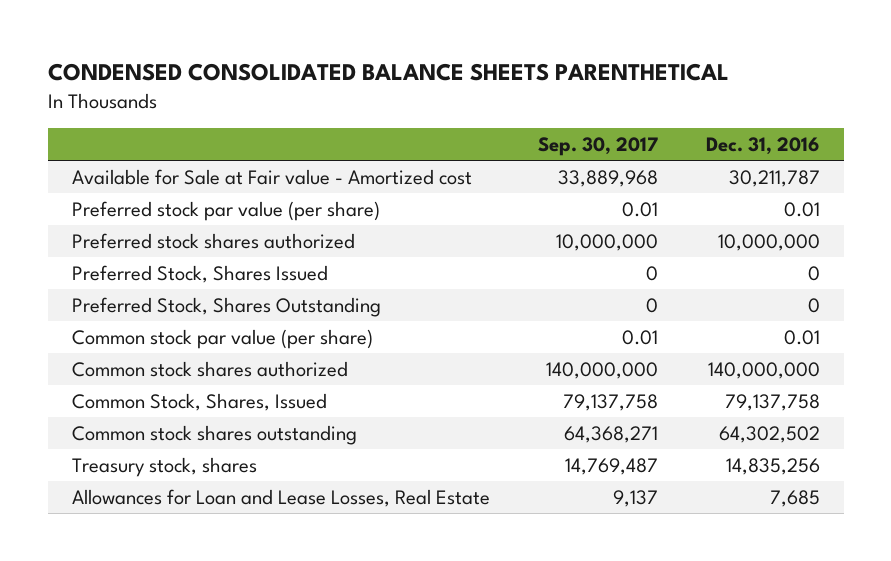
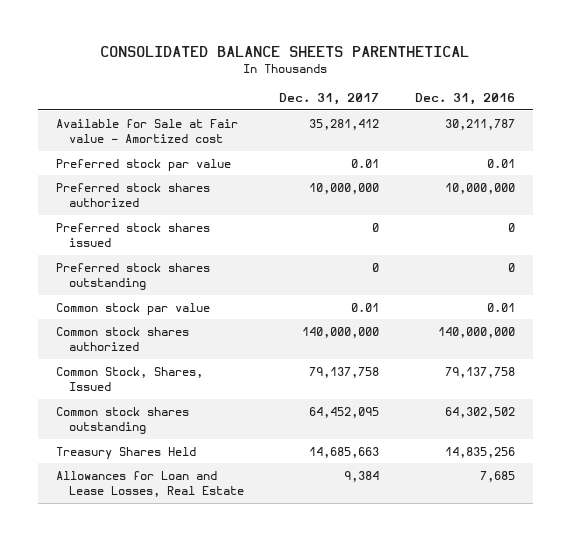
[47,62,729,81] CONDENSED CONSOLIDATED BALANCE SHEETS PARENTHETICAL -> [100,45,470,57] CONSOLIDATED BALANCE SHEETS PARENTHETICAL
[537,137,658,157] Sep. 30, 2017 -> none
none -> [279,93,380,106] Dec. 31, 2017
[71,200,380,221] Preferred stock par value (per share) -> [55,158,231,171] Preferred stock par value
[71,264,328,283] Preferred Stock, Shares Issued -> [55,222,210,248] Preferred stock shares issued
[71,296,381,317] Preferred Stock, Shares Outstanding -> [55,262,210,291] Preferred stock shares outstanding
[71,328,373,349] Common stock par value (per share) -> [55,302,210,315] Common stock par value
[71,456,257,477] Treasury stock, shares -> [55,446,196,459] Treasury Shares Held

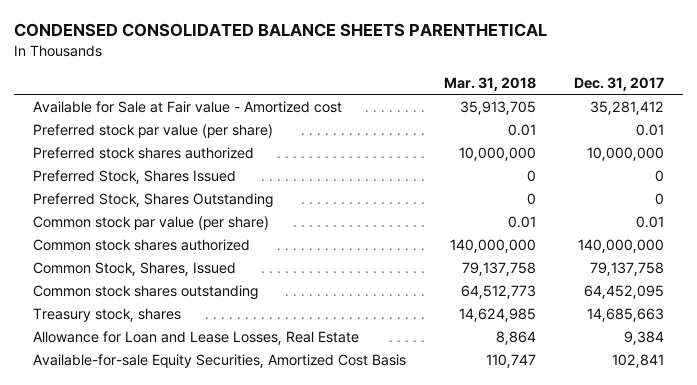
[100,45,470,57] CONSOLIDATED BALANCE SHEETS PARENTHETICAL -> [13,23,547,38] CONDENSED CONSOLIDATED BALANCE SHEETS PARENTHETICAL
[414,93,515,106] Dec. 31, 2016 -> none
none -> [443,76,536,91] Mar. 31, 2018
[55,158,231,171] Preferred stock par value -> [32,123,273,138] Preferred stock par value (per share)
[55,222,210,248] Preferred stock shares issued -> [32,169,236,184] Preferred Stock, Shares Issued
[55,262,210,291] Preferred stock shares outstanding -> [32,192,273,208] Preferred Stock, Shares Outstanding
[55,302,210,315] Common stock par value -> [32,215,269,230] Common stock par value (per share)
[55,446,196,459] Treasury Shares Held -> [32,307,181,322] Treasury stock, shares
[55,470,244,498] Allowances for Loan and Lease Losses, Real Estate -> [32,330,359,345] Allowance for Loan and Lease Losses, Real Estate
none -> [32,353,406,368] Available-for-sale Equity Securities, Amortized Cost Basis

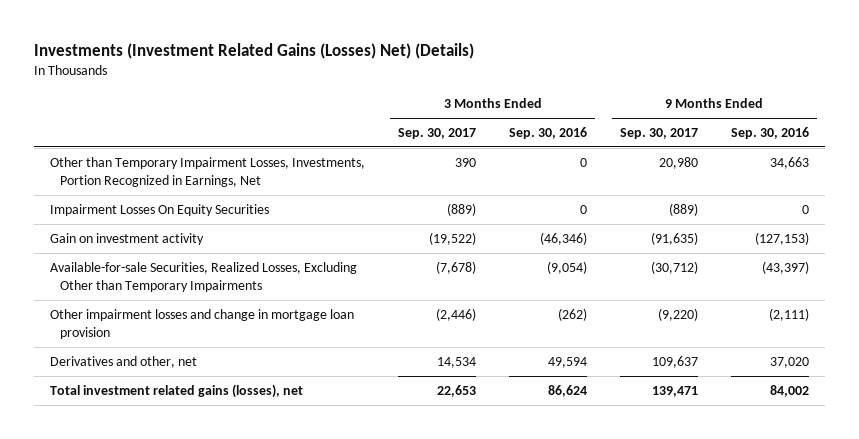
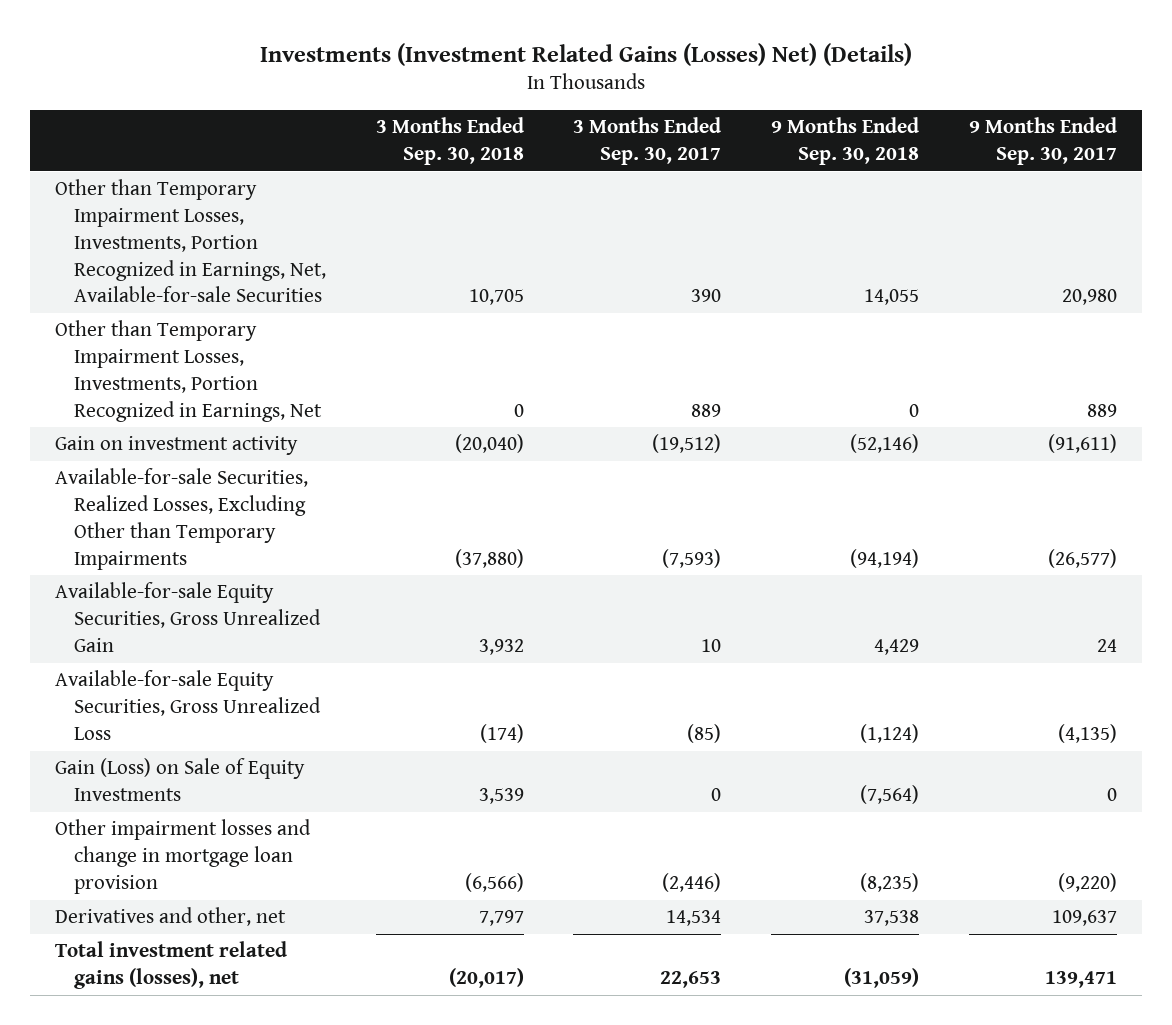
[509,127,588,140] Sep. 30, 2016 -> none
[730,127,809,140] Sep. 30, 2016 -> none
none -> [375,117,524,166] 3 Months Ended Sep. 30, 2018
none -> [771,117,920,166] 9 Months Ended Sep. 30, 2018
[50,203,270,216] Impairment Losses On Equity Securities -> none
none -> [54,179,326,303] Other than Temporary Impairment Losses, Investments, Portion Recognized in Earnings, Net, Available-for-sale Securities
[455,157,477,167] 390 -> [691,403,722,417] 889
[658,156,698,169] 20,980 -> [1086,403,1117,417] 889
[429,231,477,245] (19,522) -> [652,434,722,454] (19,512)
[650,231,698,245] (91,635) -> [1047,434,1117,454] (91,611)
[436,260,477,274] (7,678) -> [662,548,722,568] (7,593)
[650,260,698,274] (30,712) -> [1047,548,1117,568] (26,577)
none -> [54,582,321,652] Available-for-sale Equity Securities, Gross Unrealized Gain
none -> [54,670,321,740] Available-for-sale Equity Securities, Gross Unrealized Loss
none -> [54,758,305,802] Gain (Loss) on Sale of Equity Investments

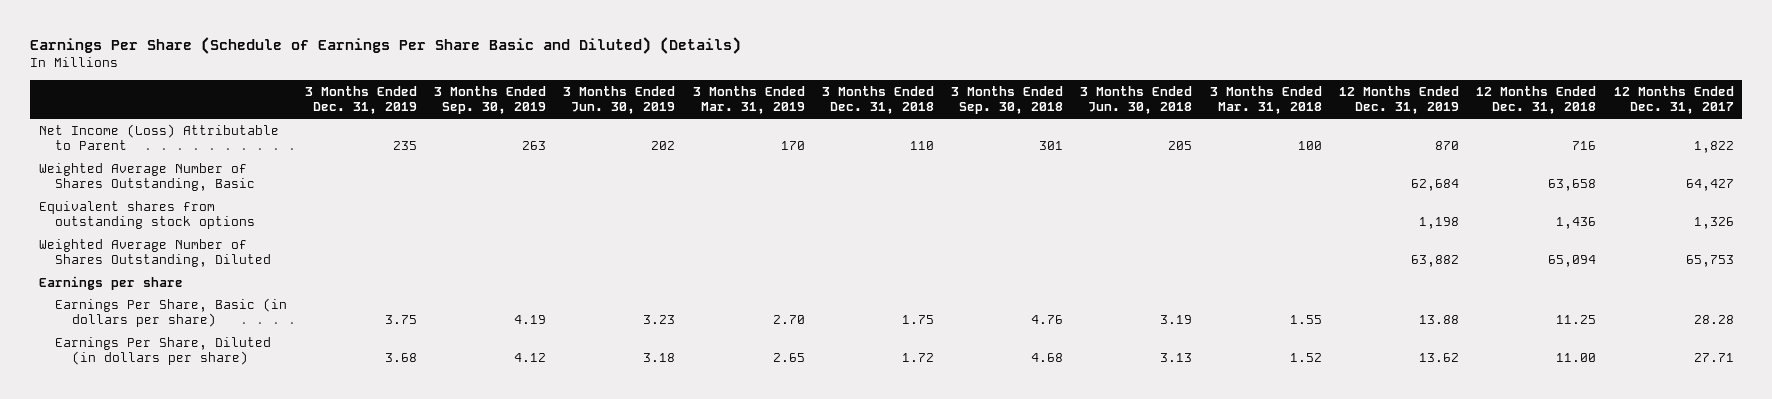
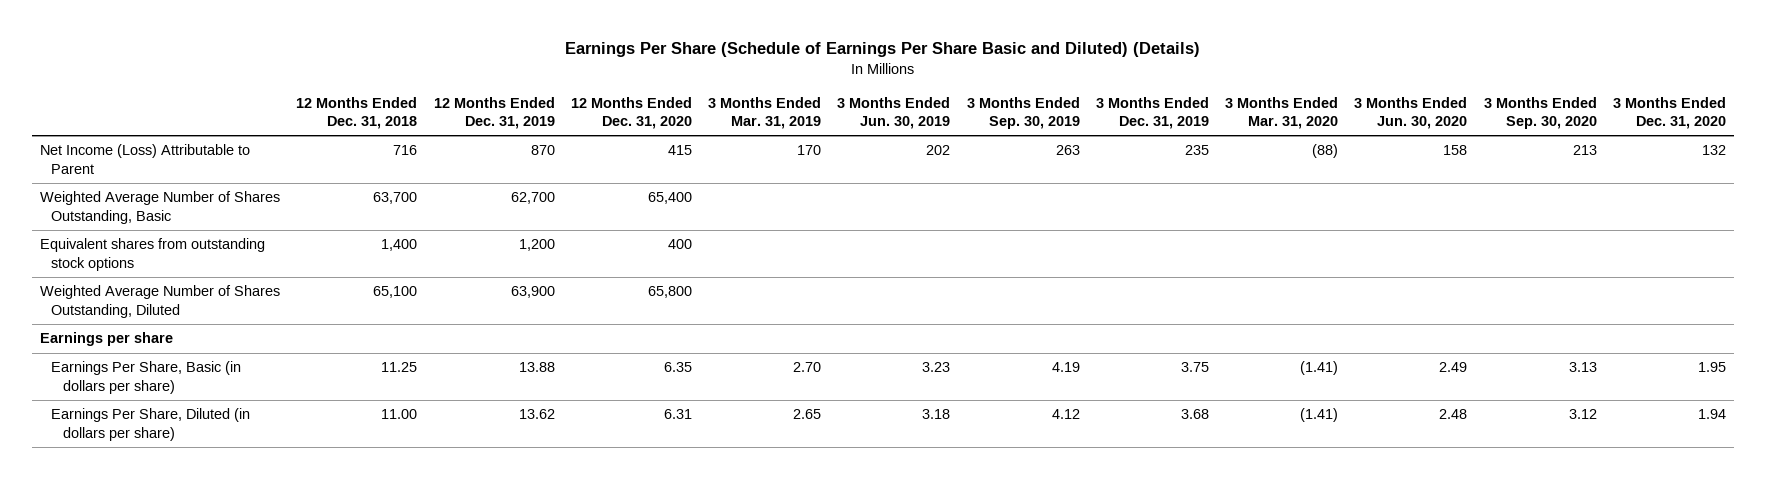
[821,86,934,115] 3 Months Ended Dec. 31, 2018 -> none
[951,86,1064,115] 3 Months Ended Sep. 30, 2018 -> none
[1080,86,1193,115] 3 Months Ended Jun. 30, 2018 -> none
[1209,86,1322,115] 3 Months Ended Mar. 31, 2018 -> none
[1613,86,1734,115] 12 Months Ended Dec. 31, 2017 -> none
none -> [570,96,692,129] 12 Months Ended Dec. 31, 2020
none -> [1225,96,1339,129] 3 Months Ended Mar. 31, 2020
none -> [1354,96,1468,129] 3 Months Ended Jun. 30, 2020
none -> [1483,96,1597,129] 3 Months Ended Sep. 30, 2020
none -> [1612,96,1726,129] 3 Months Ended Dec. 31, 2020
[1411,179,1460,192] 62,684 -> [510,192,555,205] 62,700
[1548,179,1597,192] 63,658 -> [373,192,418,205] 63,700
[1419,217,1460,230] 1,198 -> [518,239,555,252] 1,200
[1556,217,1597,230] 1,436 -> [381,239,418,252] 1,400
[1411,255,1460,268] 63,882 -> [510,286,555,299] 63,900
[1548,255,1597,268] 65,094 -> [373,286,418,299] 65,100

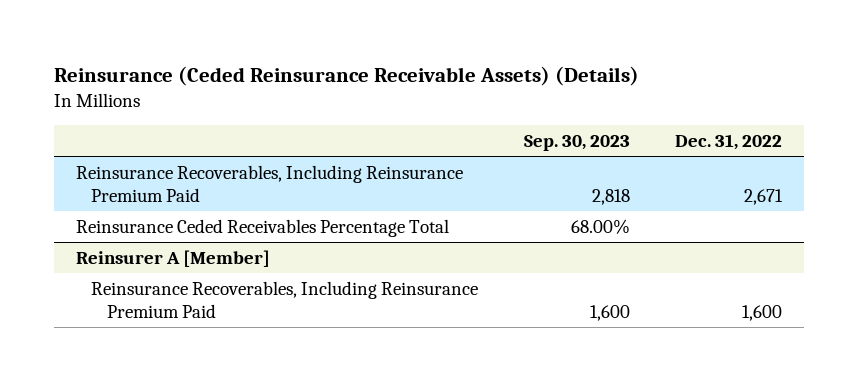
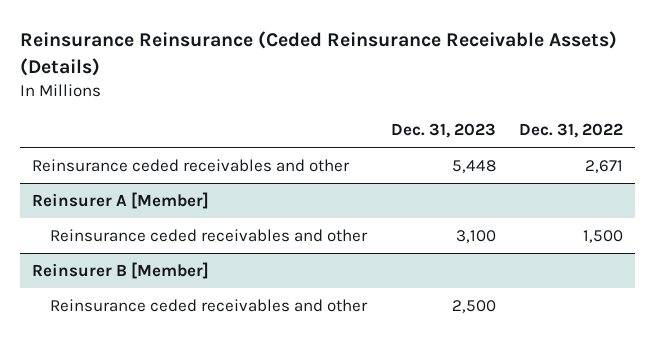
[53,66,639,87] Reinsurance (Ceded Reinsurance Receivable Assets) (Details) -> [19,31,617,76] Reinsurance Reinsurance (Ceded Reinsurance Receivable Assets) (Details)
[523,135,630,152] Sep. 30, 2023 -> none
none -> [390,123,496,139] Dec. 31, 2023
[76,218,450,237] Reinsurance Ceded Receivables Percentage Total -> none
[76,164,464,202] Reinsurance Recoverables, Including Reinsurance Premium Paid -> [31,158,350,172] Reinsurance ceded receivables and other
[91,280,479,318] Reinsurance Recoverables, Including Reinsurance Premium Paid -> none
none -> [50,228,369,242] Reinsurance ceded receivables and other
none -> [31,261,209,279] Reinsurer B [Member]
none -> [50,298,369,312] Reinsurance ceded receivables and other

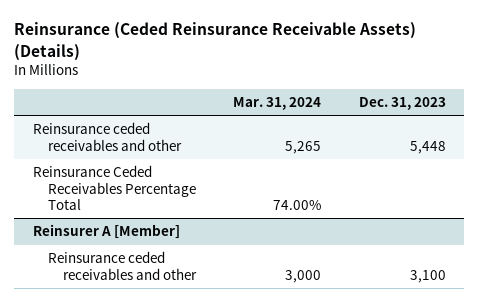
[19,31,617,76] Reinsurance Reinsurance (Ceded Reinsurance Receivable Assets) (Details) -> [14,22,417,61] Reinsurance (Ceded Reinsurance Receivable Assets) (Details)
[519,123,624,139] Dec. 31, 2022 -> none
none -> [233,96,322,110] Mar. 31, 2024
none -> [33,165,196,211] Reinsurance Ceded Receivables Percentage Total
[31,261,209,279] Reinsurer B [Member] -> none
[50,298,369,312] Reinsurance ceded receivables and other -> none

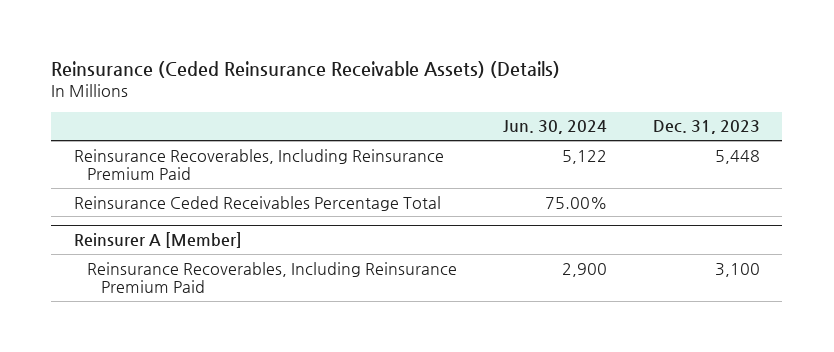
[233,96,322,110] Mar. 31, 2024 -> none
none -> [502,120,607,135] Jun. 30, 2024
[33,122,182,151] Reinsurance ceded receivables and other -> [74,148,445,181] Reinsurance Recoverables, Including Reinsurance Premium Paid
[47,251,197,280] Reinsurance ceded receivables and other -> [87,261,458,294] Reinsurance Recoverables, Including Reinsurance Premium Paid

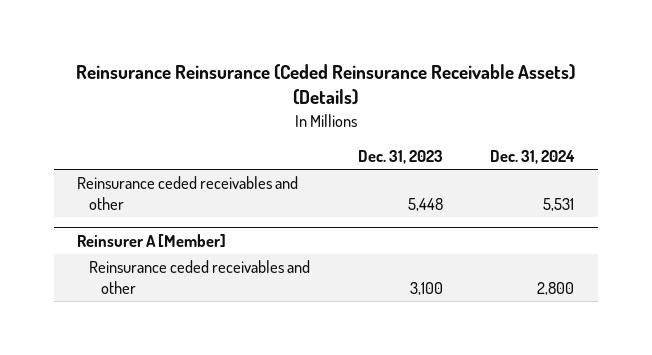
[51,61,561,79] Reinsurance (Ceded Reinsurance Receivable Assets) (Details) -> [75,64,575,106] Reinsurance Reinsurance (Ceded Reinsurance Receivable Assets) (Details)
[502,120,607,135] Jun. 30, 2024 -> none
none -> [490,150,576,165] Dec. 31, 2024
[74,195,442,211] Reinsurance Ceded Receivables Percentage Total -> none
[74,148,445,181] Reinsurance Recoverables, Including Reinsurance Premium Paid -> [77,176,299,211] Reinsurance ceded receivables and other
[87,261,458,294] Reinsurance Recoverables, Including Reinsurance Premium Paid -> [89,260,311,295] Reinsurance ceded receivables and other

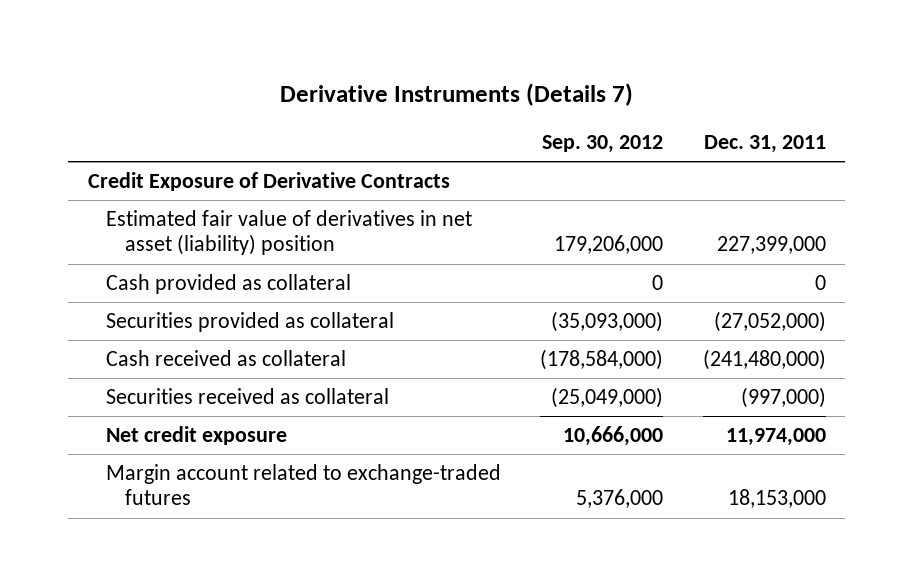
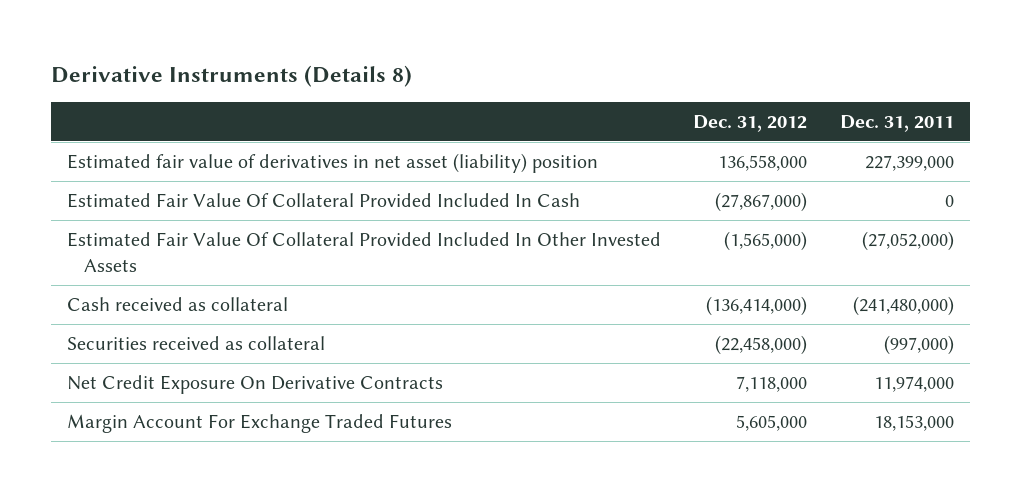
[279,82,633,106] Derivative Instruments (Details 7) -> [50,64,412,87] Derivative Instruments (Details 8)
[542,135,664,154] Sep. 30, 2012 -> none
none -> [693,114,808,132] Dec. 31, 2012
[87,171,450,191] Credit Exposure of Derivative Contracts -> none
[106,273,352,294] Cash provided as collateral -> [66,193,580,209] Estimated Fair Value Of Collateral Provided Included In Cash
[106,311,395,332] Securities provided as collateral -> [66,232,661,272] Estimated Fair Value Of Collateral Provided Included In Other Invested Assets
[106,425,288,445] Net credit exposure -> [66,375,443,395] Net Credit Exposure On Derivative Contracts
[106,463,502,506] Margin account related to exchange-traded futures -> [66,414,452,434] Margin Account For Exchange Traded Futures

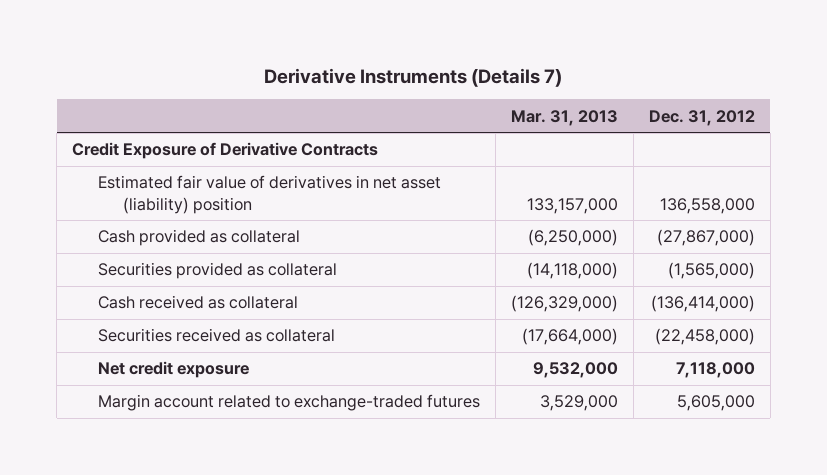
[50,64,412,87] Derivative Instruments (Details 8) -> [264,67,563,87] Derivative Instruments (Details 7)
[839,114,954,132] Dec. 31, 2011 -> none
none -> [510,109,618,126] Mar. 31, 2013
none -> [72,142,379,160] Credit Exposure of Derivative Contracts
[66,193,580,209] Estimated Fair Value Of Collateral Provided Included In Cash -> [97,229,300,247] Cash provided as collateral
[66,232,661,272] Estimated Fair Value Of Collateral Provided Included In Other Invested Assets -> [97,262,337,280] Securities provided as collateral
[66,375,443,395] Net Credit Exposure On Derivative Contracts -> [97,361,249,379] Net credit exposure
[66,414,452,434] Margin Account For Exchange Traded Futures -> [97,394,480,412] Margin account related to exchange-traded futures

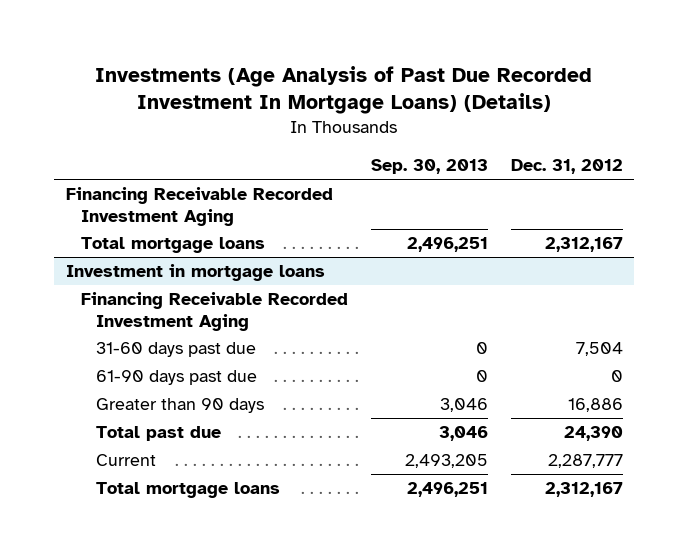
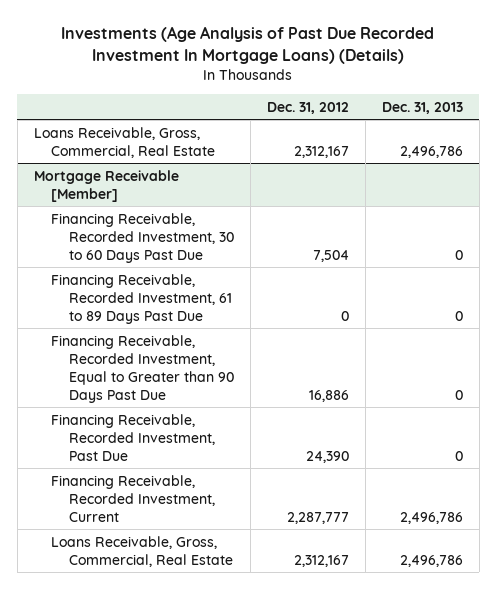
[370,159,488,175] Sep. 30, 2013 -> none
none -> [381,101,463,114] Dec. 31, 2013
[65,186,333,226] Financing Receivable Recorded Investment Aging -> none
[65,263,325,281] Investment in mortgage loans -> none
[80,291,348,331] Financing Receivable Recorded Investment Aging -> none
[80,236,265,253] Total mortgage loans -> [33,126,216,158] Loans Receivable, Gross, Commercial, Real Estate
none -> [33,169,179,202] Mortgage Receivable [Member]
[95,341,256,357] 31-60 days past due -> [51,212,235,263] Financing Receivable, Recorded Investment, 30 to 60 Days Past Due
[95,369,257,385] 61-90 days past due -> [51,273,233,324] Financing Receivable, Recorded Investment, 61 to 89 Days Past Due
[95,397,264,413] Greater than 90 days -> [51,334,235,403] Financing Receivable, Recorded Investment, Equal to Greater than 90 Days Past Due
[95,425,221,441] Total past due -> [51,413,216,461] Financing Receivable, Recorded Investment, Past Due
[95,453,156,466] Current -> [51,474,216,522] Financing Receivable, Recorded Investment, Current
[95,481,280,498] Total mortgage loans -> [51,535,234,567] Loans Receivable, Gross, Commercial, Real Estate

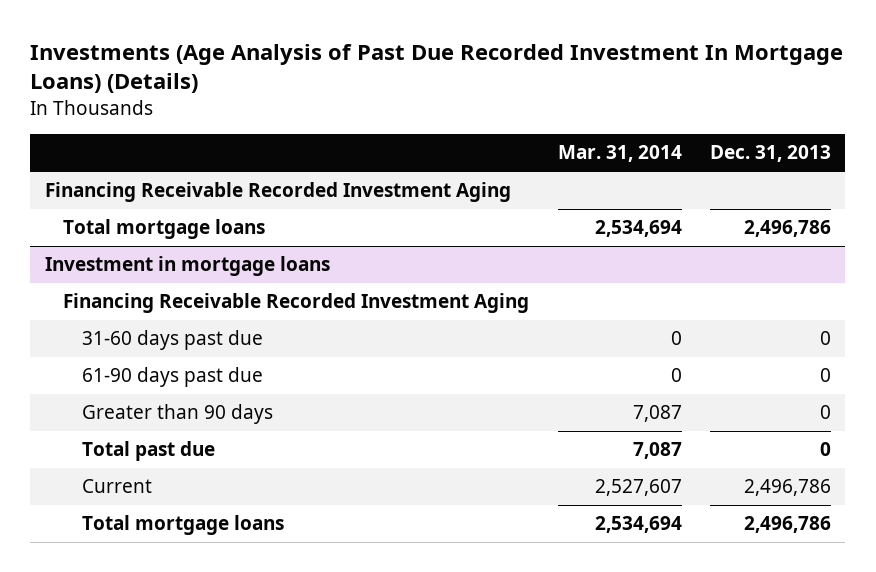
[267,101,350,114] Dec. 31, 2012 -> none
none -> [557,145,682,163] Mar. 31, 2014
[33,169,179,202] Mortgage Receivable [Member] -> none
none -> [44,182,511,203] Financing Receivable Recorded Investment Aging
[33,126,216,158] Loans Receivable, Gross, Commercial, Real Estate -> [63,219,266,240] Total mortgage loans
none -> [44,256,330,277] Investment in mortgage loans
none -> [63,293,530,314] Financing Receivable Recorded Investment Aging
[51,212,235,263] Financing Receivable, Recorded Investment, 30 to 60 Days Past Due -> [82,330,264,351] 31-60 days past due
[51,273,233,324] Financing Receivable, Recorded Investment, 61 to 89 Days Past Due -> [82,367,264,388] 61-90 days past due
[51,334,235,403] Financing Receivable, Recorded Investment, Equal to Greater than 90 Days Past Due -> [82,404,274,425] Greater than 90 days
[51,413,216,461] Financing Receivable, Recorded Investment, Past Due -> [82,441,216,462] Total past due
[51,474,216,522] Financing Receivable, Recorded Investment, Current -> [82,479,153,494] Current
[51,535,234,567] Loans Receivable, Gross, Commercial, Real Estate -> [82,515,285,536] Total mortgage loans

